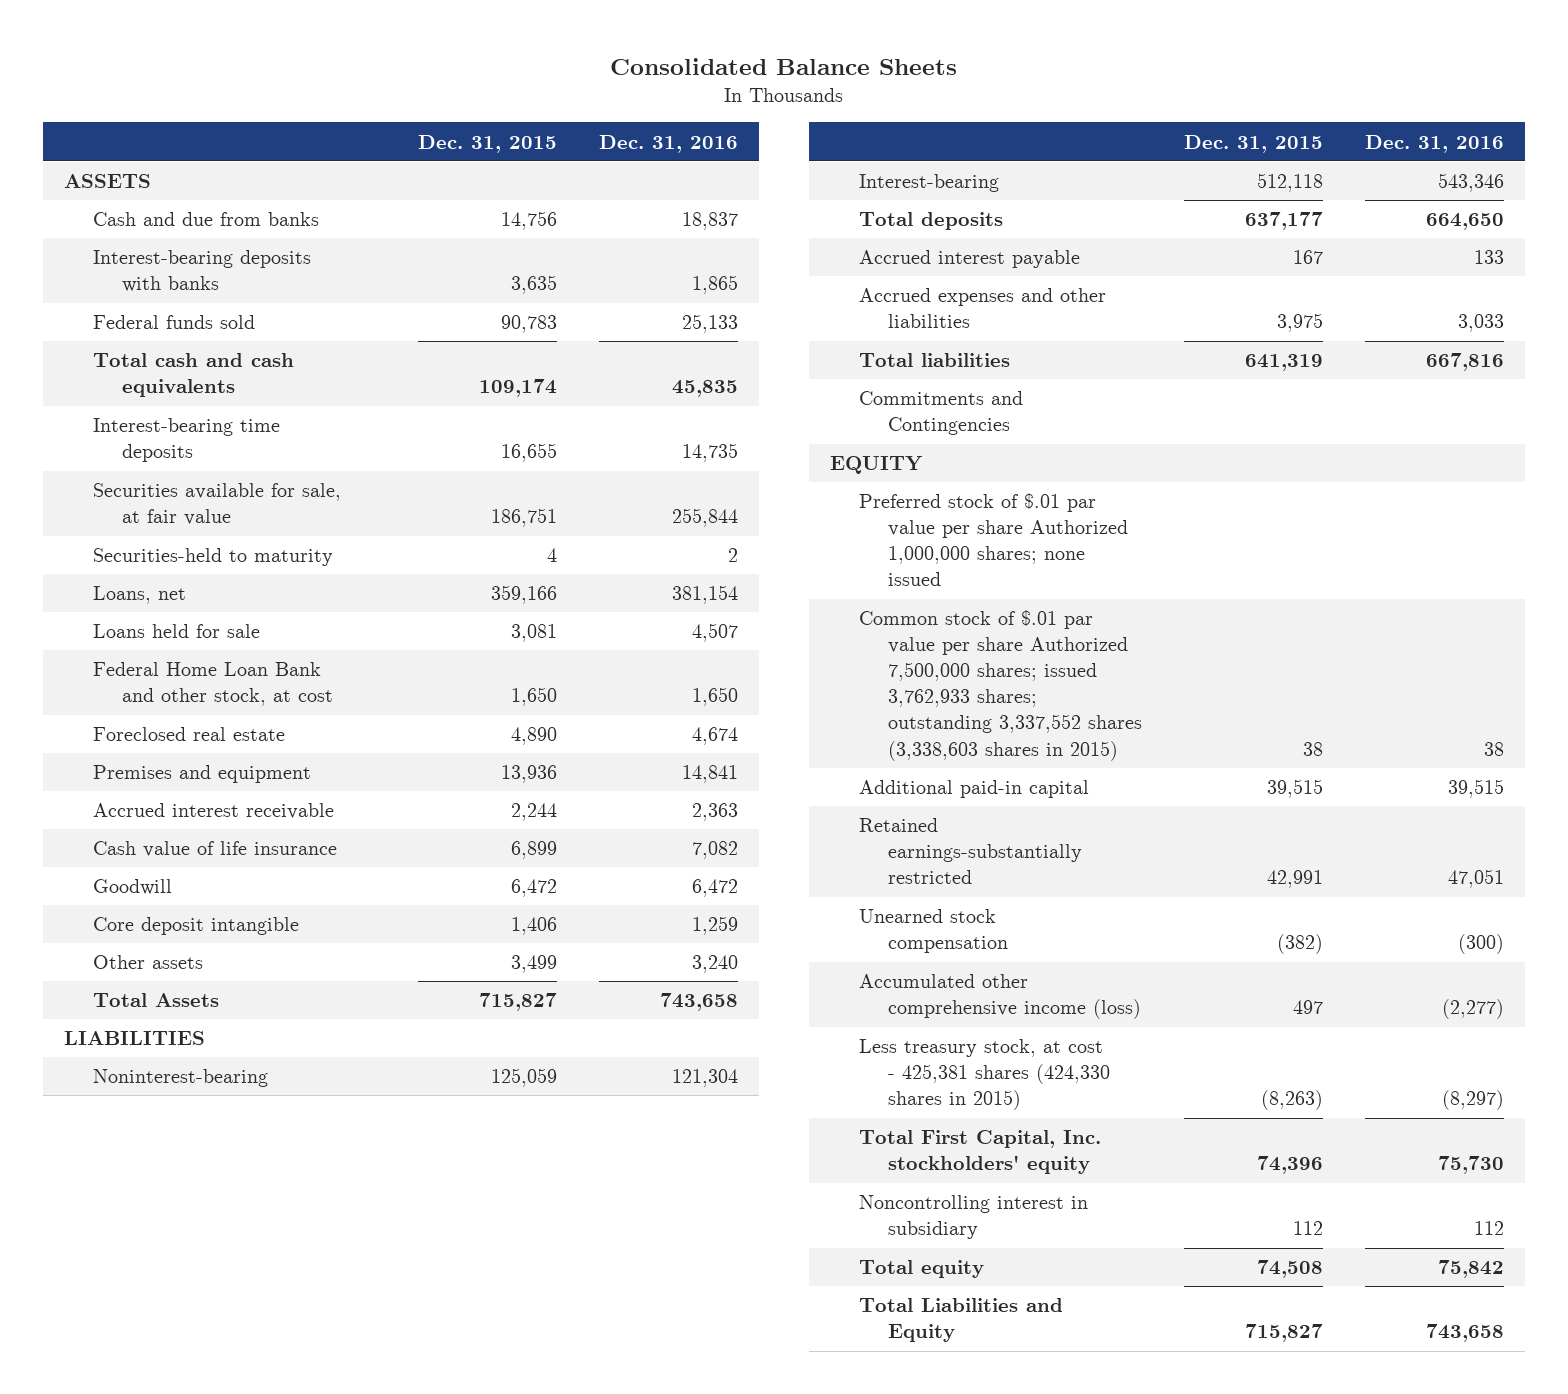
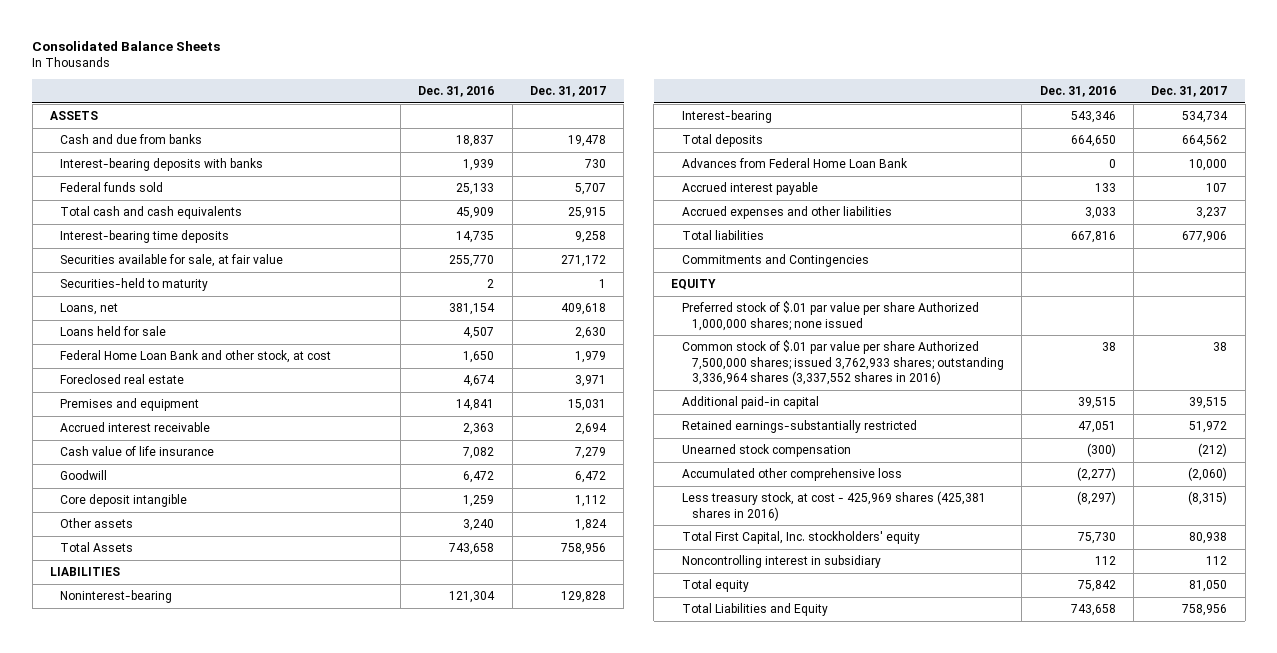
[417,134,557,153] Dec. 31, 2015 -> none
none -> [529,86,606,98] Dec. 31, 2017
[691,275,738,295] 1,865 -> [463,159,495,172] 1,939
[671,380,738,398] 45,835 -> [456,207,495,220] 45,909
[671,508,738,528] 255,844 -> [449,255,495,268] 255,770
none -> [681,158,908,169] Advances from Federal Home Loan Bank
[859,610,1142,761] Common stock of $.01 par value per share Authorized 7,500,000 shares; issued 3,762,933 shares; outstanding 3,337,552 shares (3,338,603 shares in 2015) -> [681,340,1004,385] Common stock of $.01 par value per share Authorized 7,500,000 shares; issued 3,762,933 shares; outstanding 3,336,964 shares (3,337,552 shares in 2016)
[859,974,1141,1020] Accumulated other comprehensive income (loss) -> [681,468,902,482] Accumulated other comprehensive loss
[859,1039,1110,1111] Less treasury stock, at cost - 425,381 shares (424,330 shares in 2015) -> [681,491,986,521] Less treasury stock, at cost - 425,969 shares (425,381 shares in 2016)

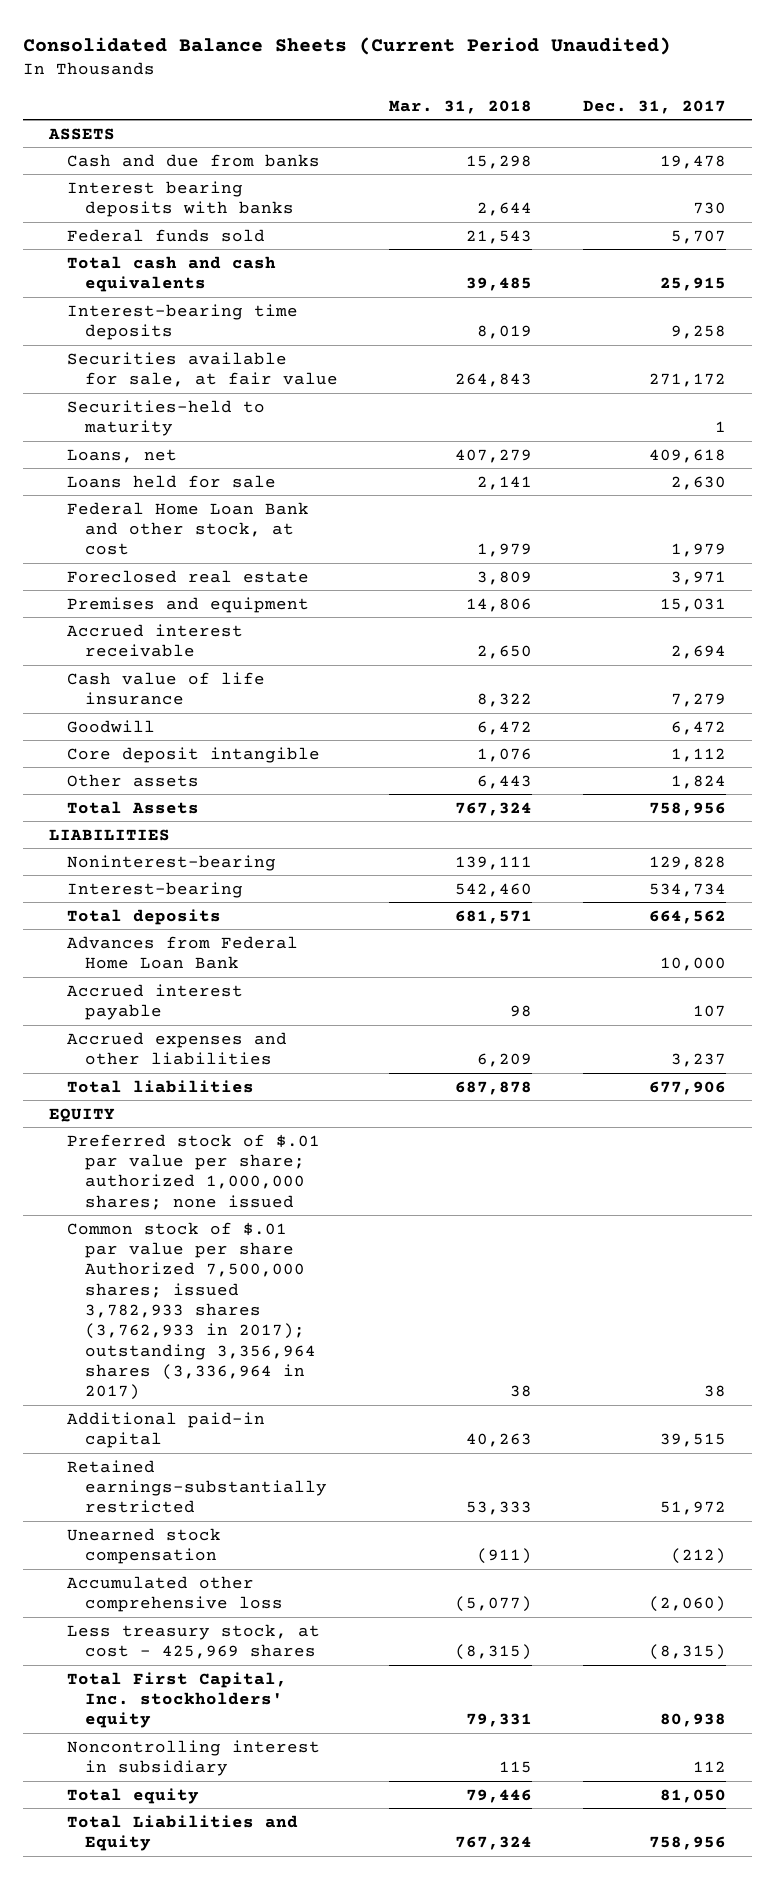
[32,40,221,51] Consolidated Balance Sheets -> [23,36,672,55] Consolidated Balance Sheets (Current Period Unaudited)
[418,86,495,98] Dec. 31, 2016 -> none
none -> [388,99,532,114] Mar. 31, 2018
[60,158,264,172] Interest-bearing deposits with banks -> [66,180,294,218] Interest bearing deposits with banks
[681,254,869,268] Commitments and Contingencies -> none
[681,301,979,331] Preferred stock of $.01 par value per share Authorized 1,000,000 shares; none issued -> [66,1133,320,1210] Preferred stock of $.01 par value per share; authorized 1,000,000 shares; none issued
[681,340,1004,385] Common stock of $.01 par value per share Authorized 7,500,000 shares; issued 3,762,933 shares; outstanding 3,336,964 shares (3,337,552 shares in 2016) -> [66,1221,316,1401] Common stock of $.01 par value per share Authorized 7,500,000 shares; issued 3,782,933 shares (3,762,933 in 2017); outstanding 3,356,964 shares (3,336,964 in 2017)
[681,491,986,521] Less treasury stock, at cost - 425,969 shares (425,381 shares in 2016) -> [66,1623,320,1660] Less treasury stock, at cost - 425,969 shares

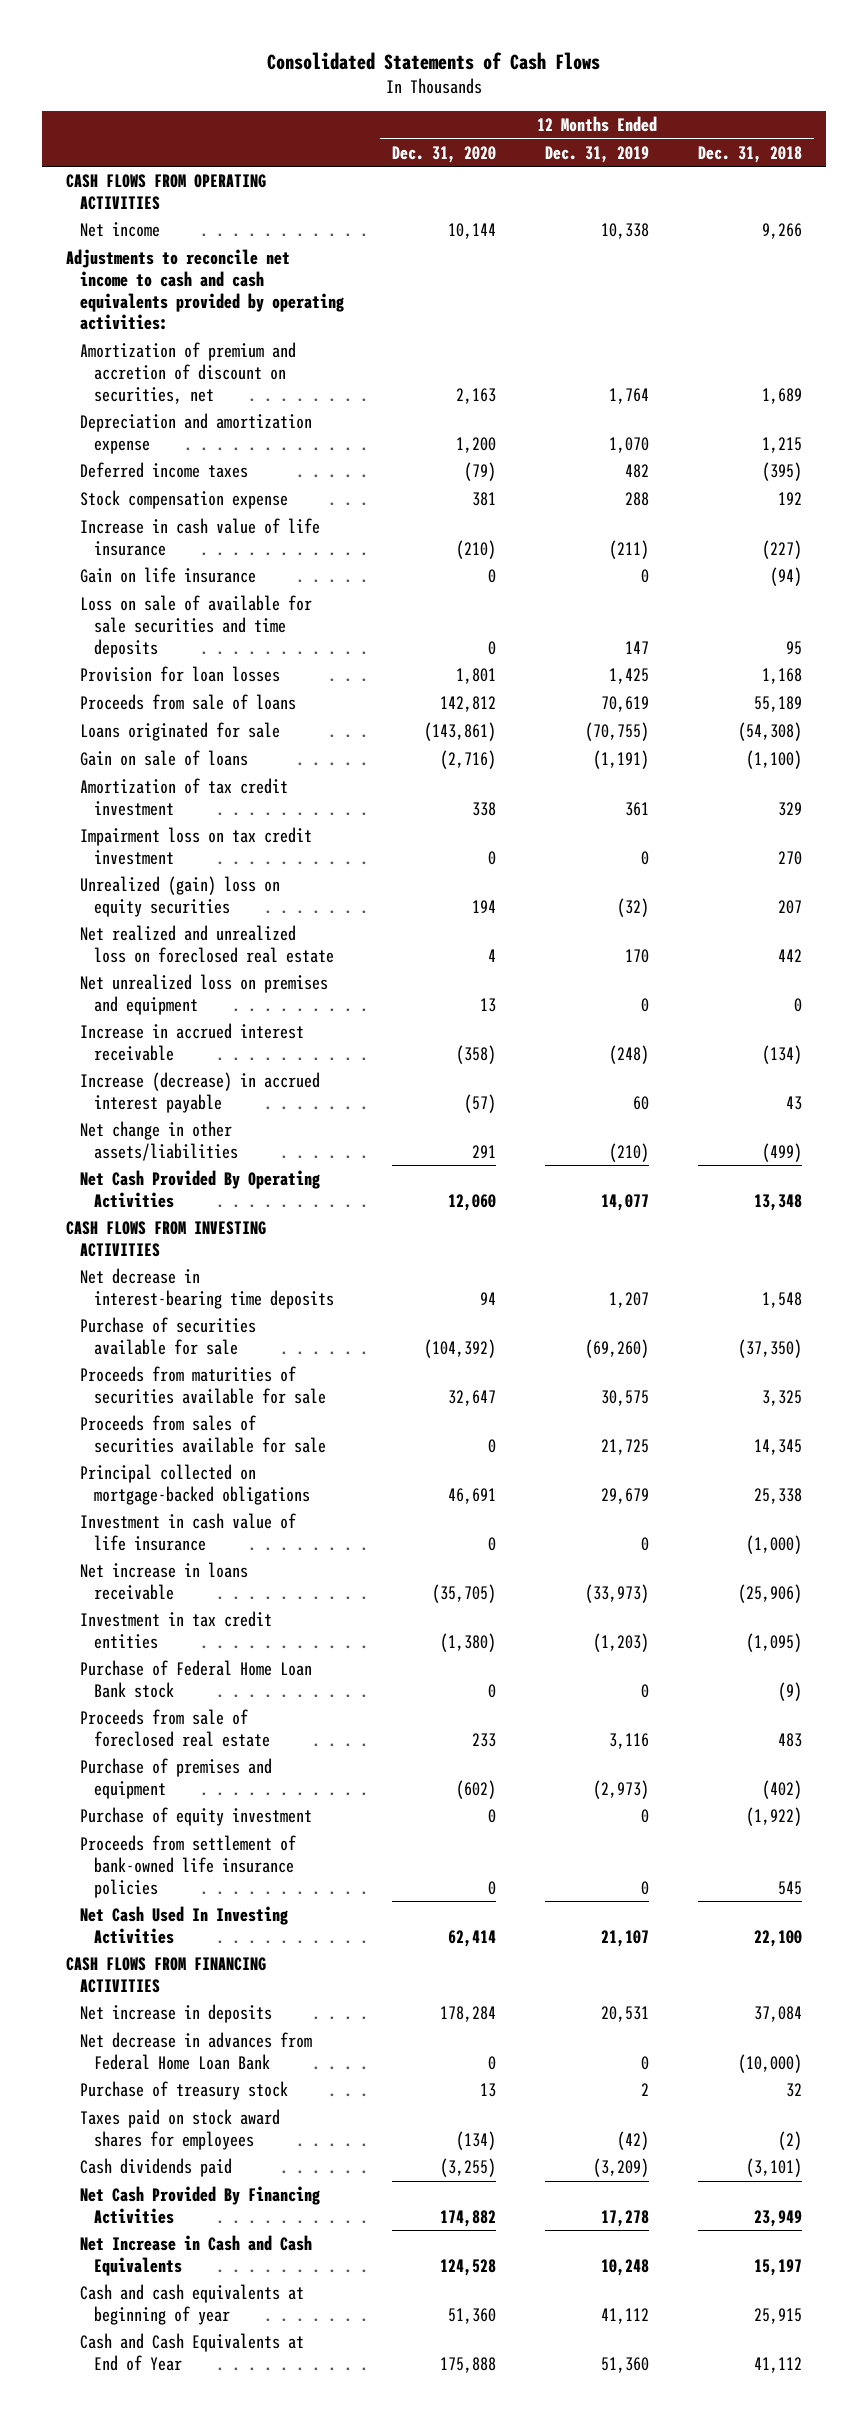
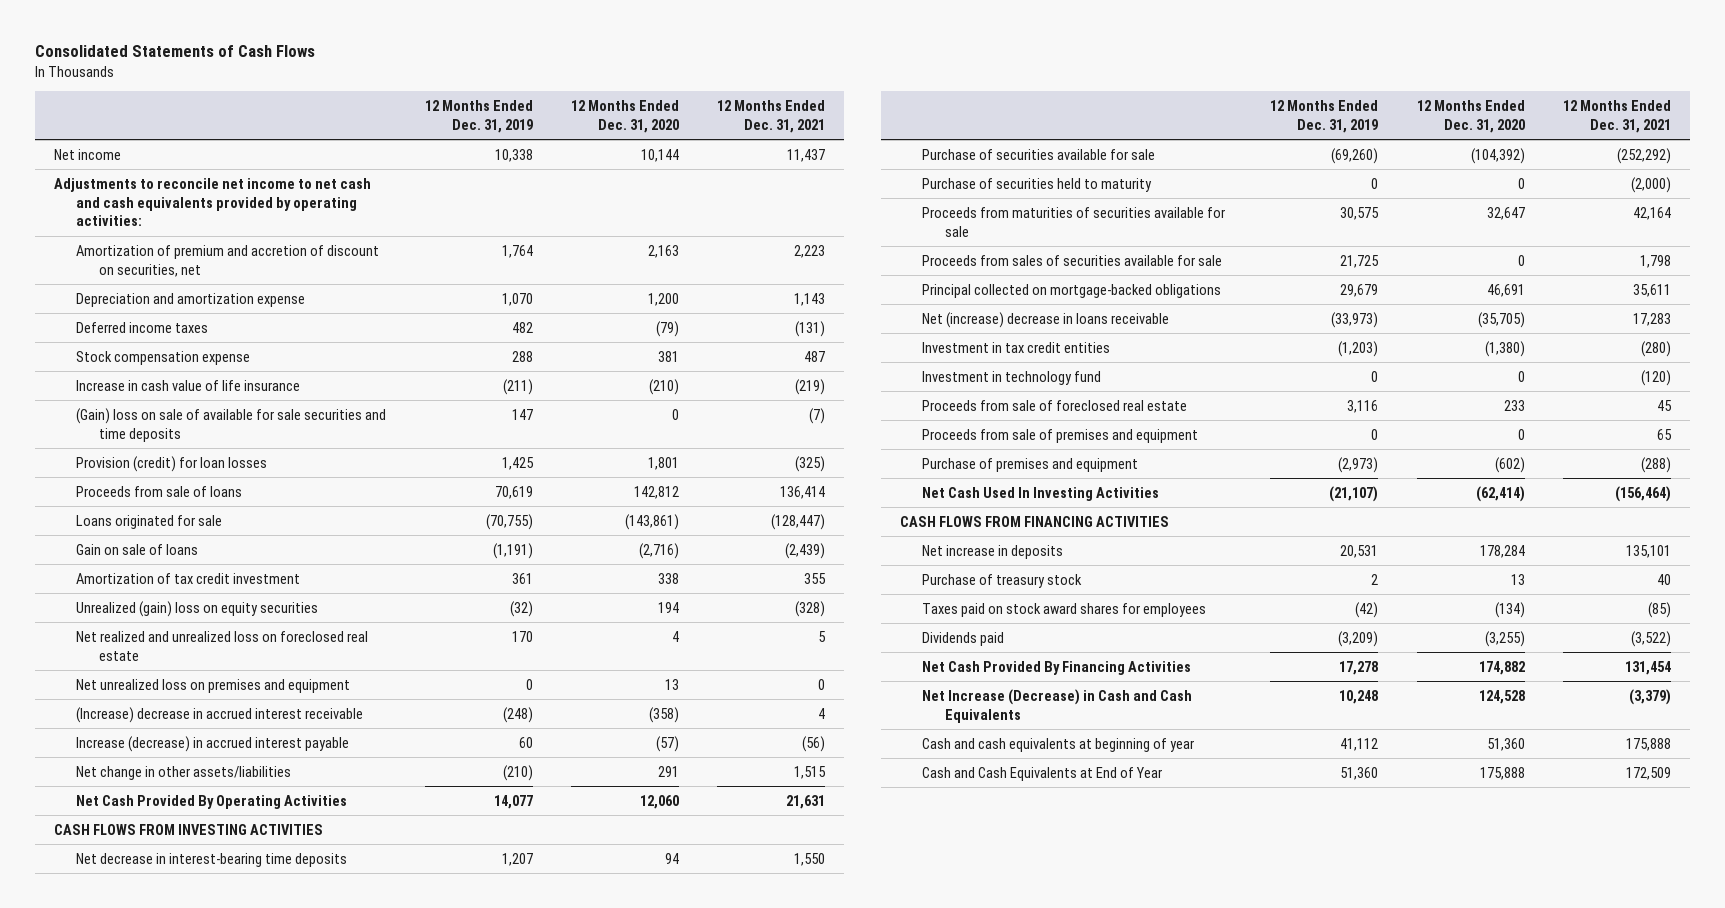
[697,145,802,163] Dec. 31, 2018 -> none
none -> [717,100,826,133] 12 Months Ended Dec. 31, 2021
[66,174,267,210] CASH FLOWS FROM OPERATING ACTIVITIES -> none
[66,249,344,331] Adjustments to reconcile net income to cash and cash equivalents provided by operating activities: -> [53,177,371,227] Adjustments to reconcile net income to net cash and cash equivalents provided by operating activities:
[79,567,256,584] Gain on life insurance -> none
[79,595,312,658] Loss on sale of available for sale securities and time deposits -> [76,407,387,442] (Gain) loss on sale of available for sale securities and time deposits
[79,666,280,683] Provision for loan losses -> [76,455,268,472] Provision (credit) for loan losses
[79,827,312,865] Impairment loss on tax credit investment -> none
[79,1023,304,1061] Increase in accrued interest receivable -> [76,706,364,723] (Increase) decrease in accrued interest receivable
none -> [922,177,1153,192] Purchase of securities held to maturity
[79,1513,296,1551] Investment in cash value of life insurance -> none
[79,1562,248,1600] Net increase in loans receivable -> [922,311,1170,328] Net (increase) decrease in loans receivable
[79,1660,312,1698] Purchase of Federal Home Loan Bank stock -> none
none -> [922,370,1102,385] Investment in technology fund
none -> [922,428,1199,443] Proceeds from sale of premises and equipment
[79,1807,312,1827] Purchase of equity investment -> none
[79,1835,296,1898] Proceeds from settlement of bank-owned life insurance policies -> none
[448,1929,497,1947] 62,414 -> [1475,485,1525,502] (62,414)
[601,1929,650,1947] 21,107 -> [1329,485,1379,502] (21,107)
[79,2032,312,2070] Net decrease in advances from Federal Home Loan Bank -> none
[79,2158,232,2178] Cash dividends paid -> [922,631,1005,646] Dividends paid
[79,2235,312,2276] Net Increase in Cash and Cash Equivalents -> [922,688,1193,723] Net Increase (Decrease) in Cash and Cash Equivalents

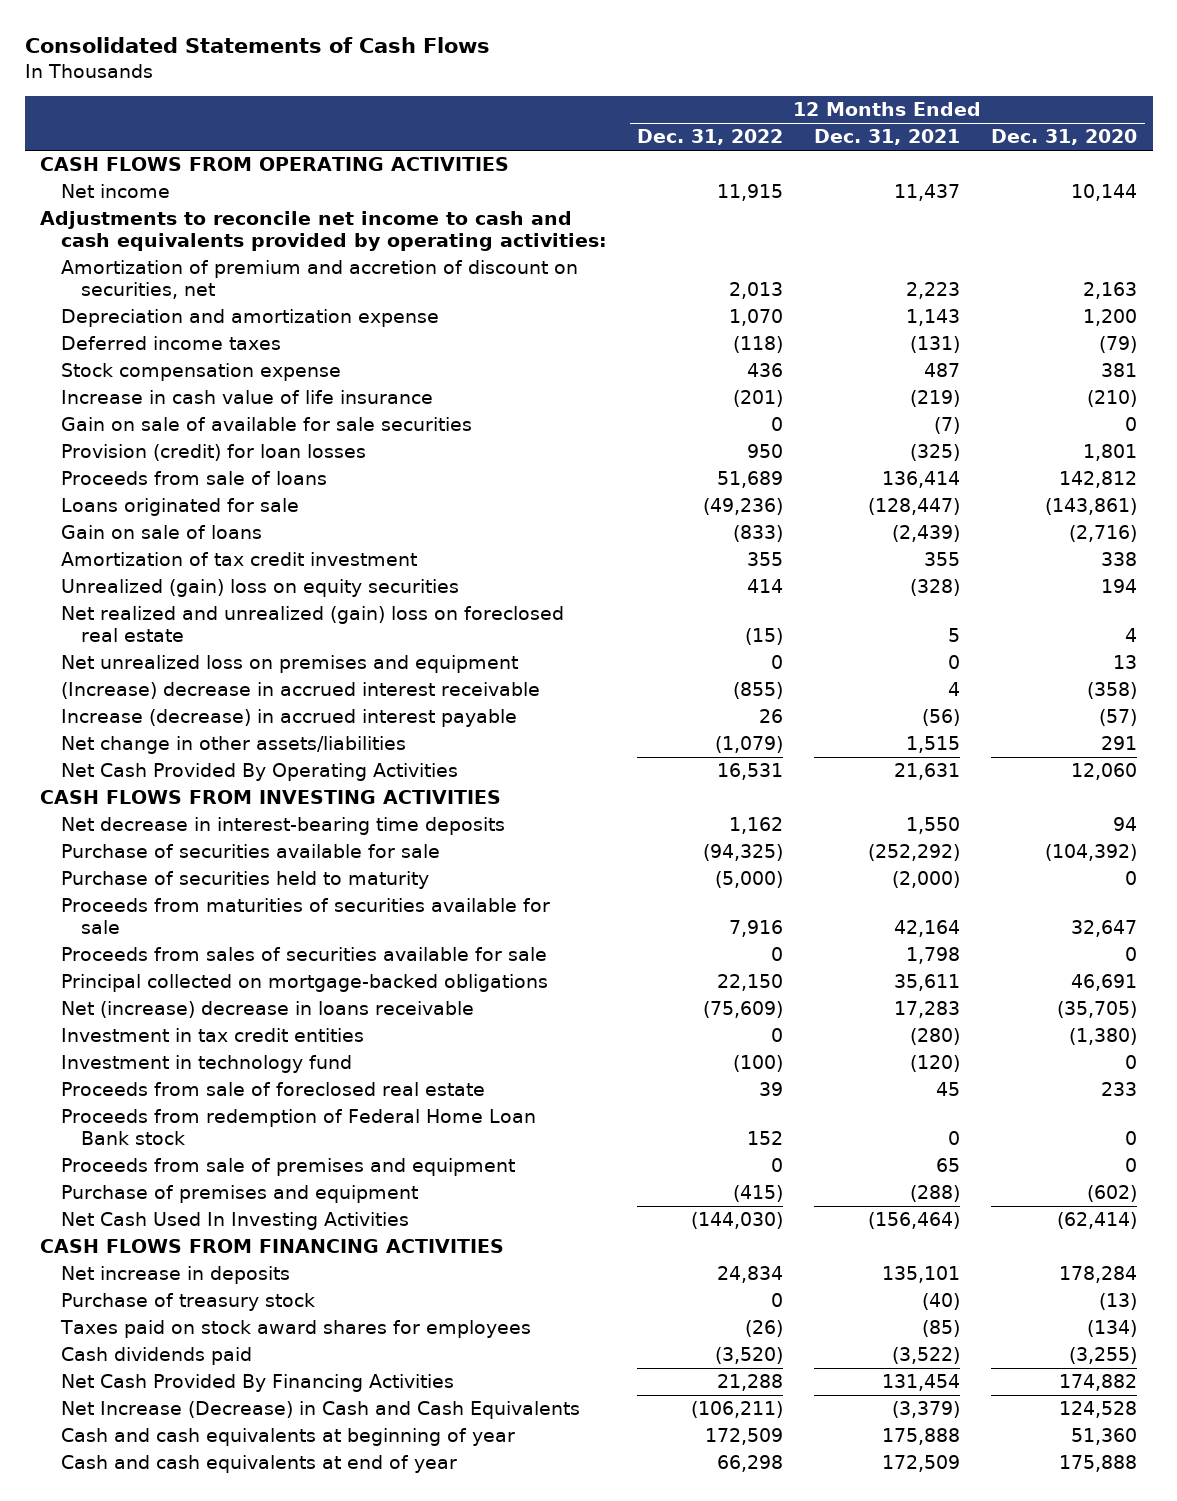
[424,100,533,133] 12 Months Ended Dec. 31, 2019 -> none
none -> [637,129,784,146] Dec. 31, 2022
none -> [40,157,510,172] CASH FLOWS FROM OPERATING ACTIVITIES
[53,177,371,227] Adjustments to reconcile net income to net cash and cash equivalents provided by operating activities: -> [40,211,607,251] Adjustments to reconcile net income to cash and cash equivalents provided by operating activities:
[76,407,387,442] (Gain) loss on sale of available for sale securities and time deposits -> [60,417,472,432] Gain on sale of available for sale securities
[76,630,369,661] Net realized and unrealized loss on foreclosed real estate -> [60,606,564,642] Net realized and unrealized (gain) loss on foreclosed real estate
none -> [60,1109,536,1145] Proceeds from redemption of Federal Home Loan Bank stock
[1510,573,1525,585] 13 -> [1099,1293,1138,1311] (13)
[1657,573,1672,585] 40 -> [922,1293,961,1311] (40)
[922,631,1005,646] Dividends paid -> [60,1347,252,1366] Cash dividends paid
[922,766,1163,781] Cash and Cash Equivalents at End of Year -> [60,1455,457,1474] Cash and cash equivalents at end of year

